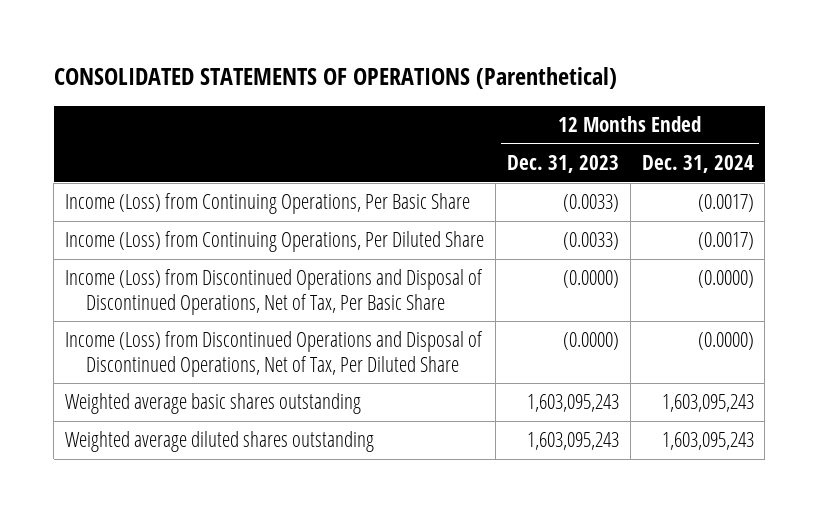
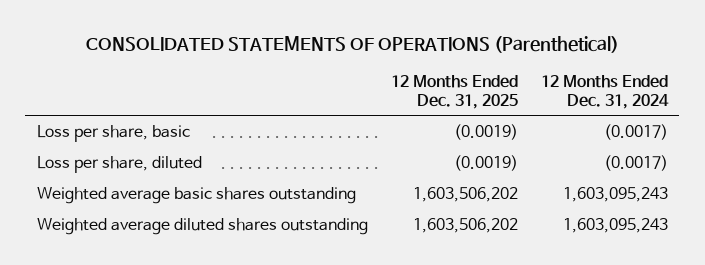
[506,154,619,173] Dec. 31, 2023 -> none
none -> [390,74,518,109] 12 Months Ended Dec. 31, 2025
[64,269,483,315] Income (Loss) from Discontinued Operations and Disposal of Discontinued Operations, Net of Tax, Per Basic Share -> none
[64,331,483,377] Income (Loss) from Discontinued Operations and Disposal of Discontinued Operations, Net of Tax, Per Diluted Share -> none
[64,193,470,215] Income (Loss) from Continuing Operations, Per Basic Share -> [36,125,190,143] Loss per share, basic
[64,231,484,253] Income (Loss) from Continuing Operations, Per Diluted Share -> [36,156,202,174] Loss per share, diluted

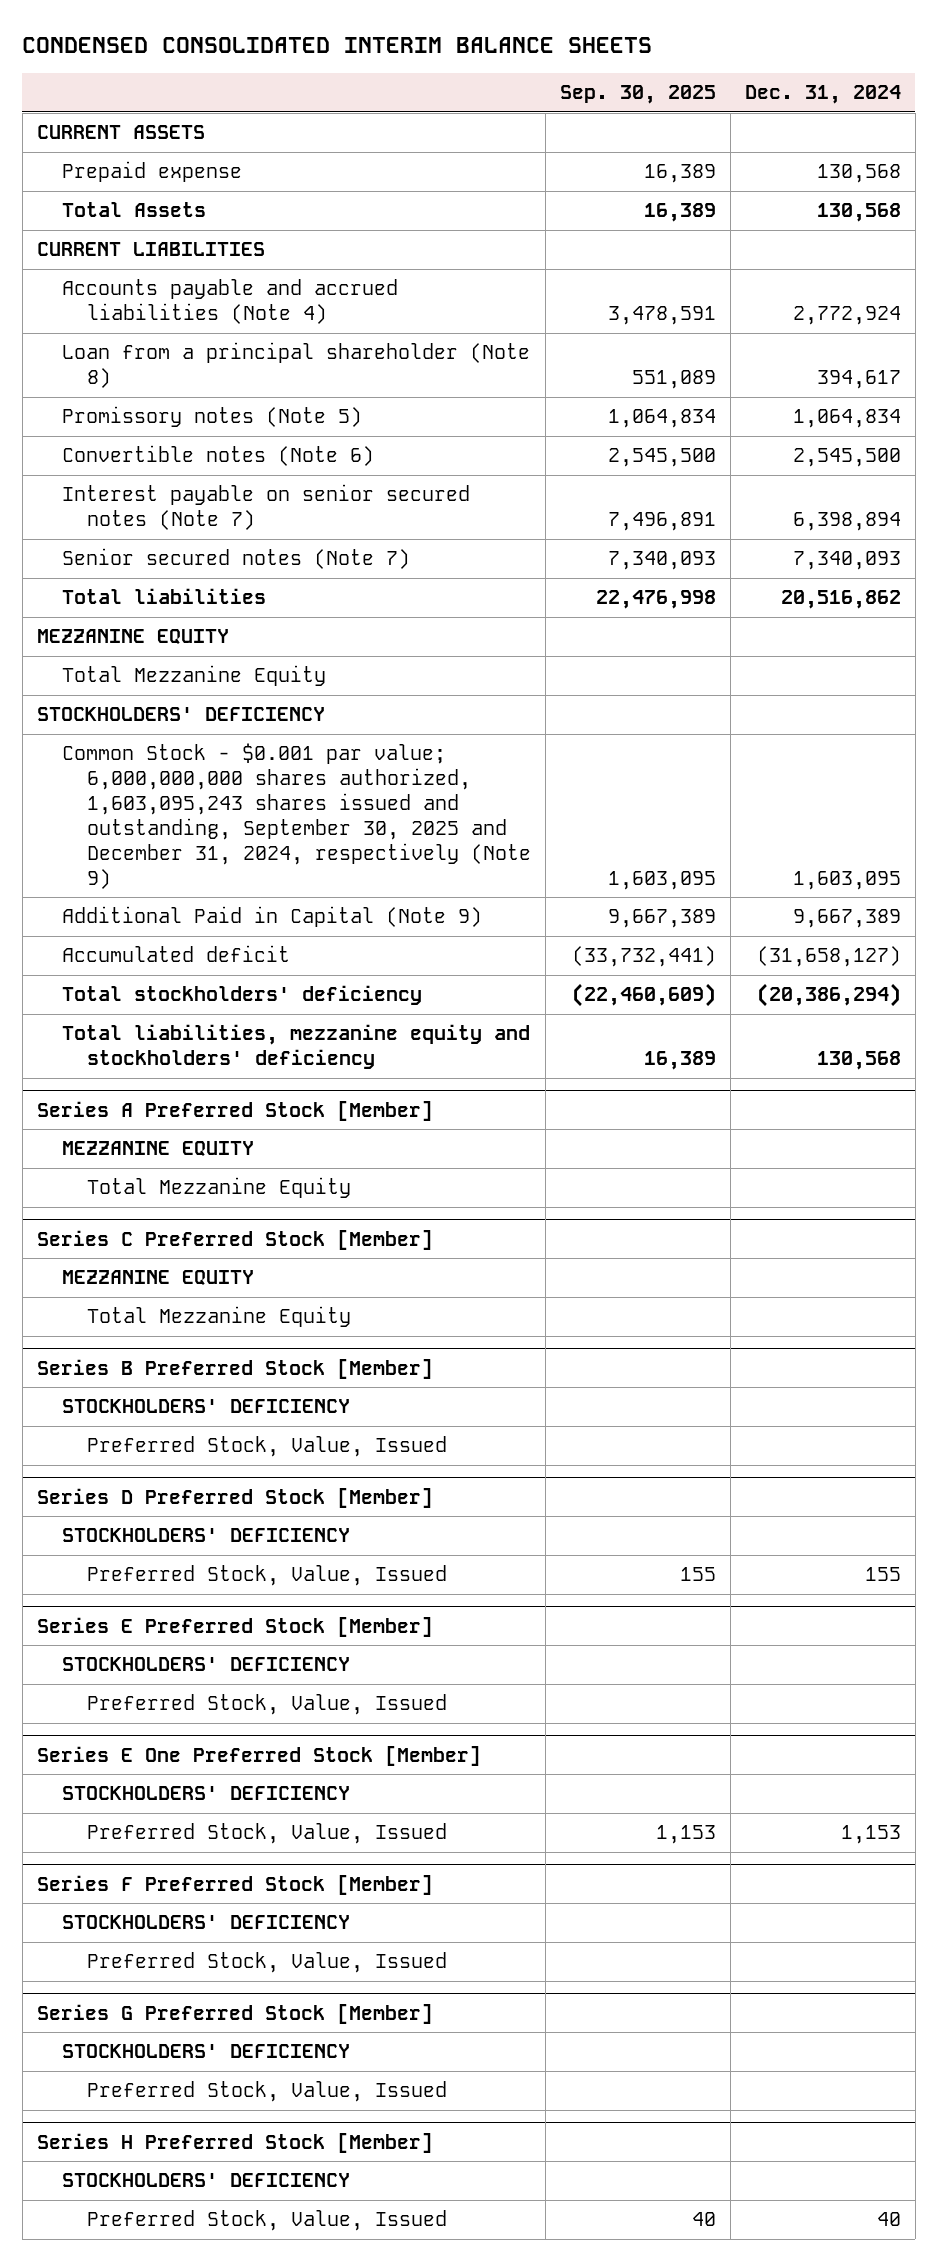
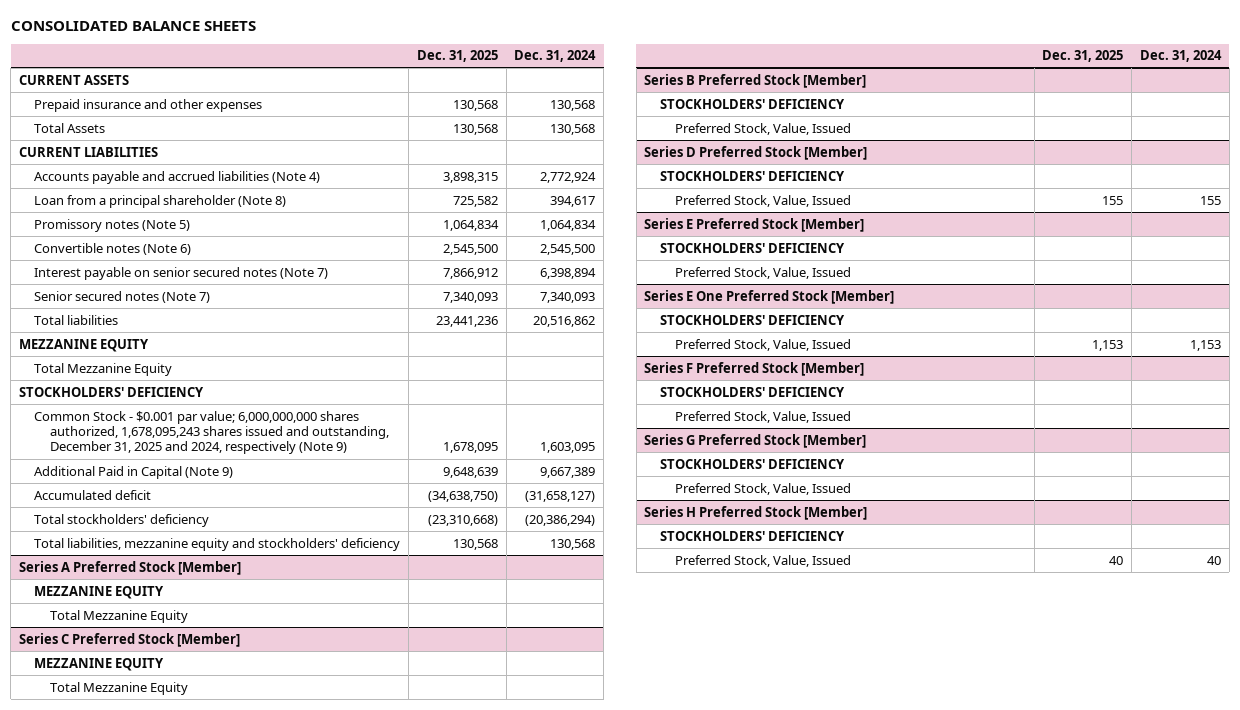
[22,37,653,54] CONDENSED CONSOLIDATED INTERIM BALANCE SHEETS -> [10,20,256,31] CONSOLIDATED BALANCE SHEETS
[559,85,716,105] Sep. 30, 2025 -> none
none -> [416,50,498,63] Dec. 31, 2025
[61,161,242,183] Prepaid expense -> [34,98,263,112] Prepaid insurance and other expenses
[61,743,531,889] Common Stock - $0.001 par value; 6,000,000,000 shares authorized, 1,603,095,243 shares issued and outstanding, September 30, 2025 and December 31, 2024, respectively (Note 9) -> [34,410,389,455] Common Stock - $0.001 par value; 6,000,000,000 shares authorized, 1,678,095,243 shares issued and outstanding, December 31, 2025 and 2024, respectively (Note 9)

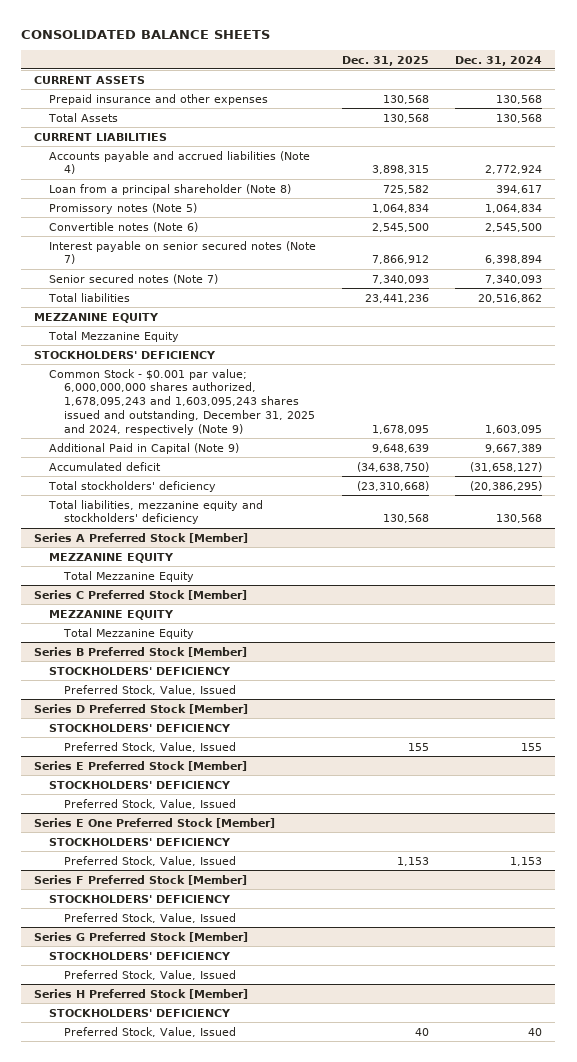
[34,410,389,455] Common Stock - $0.001 par value; 6,000,000,000 shares authorized, 1,678,095,243 shares issued and outstanding, December 31, 2025 and 2024, respectively (Note 9) -> [49,368,315,436] Common Stock - $0.001 par value; 6,000,000,000 shares authorized, 1,678,095,243 and 1,603,095,243 shares issued and outstanding, December 31, 2025 and 2024, respectively (Note 9)
[525,514,596,526] (20,386,294) -> [470,480,543,491] (20,386,295)

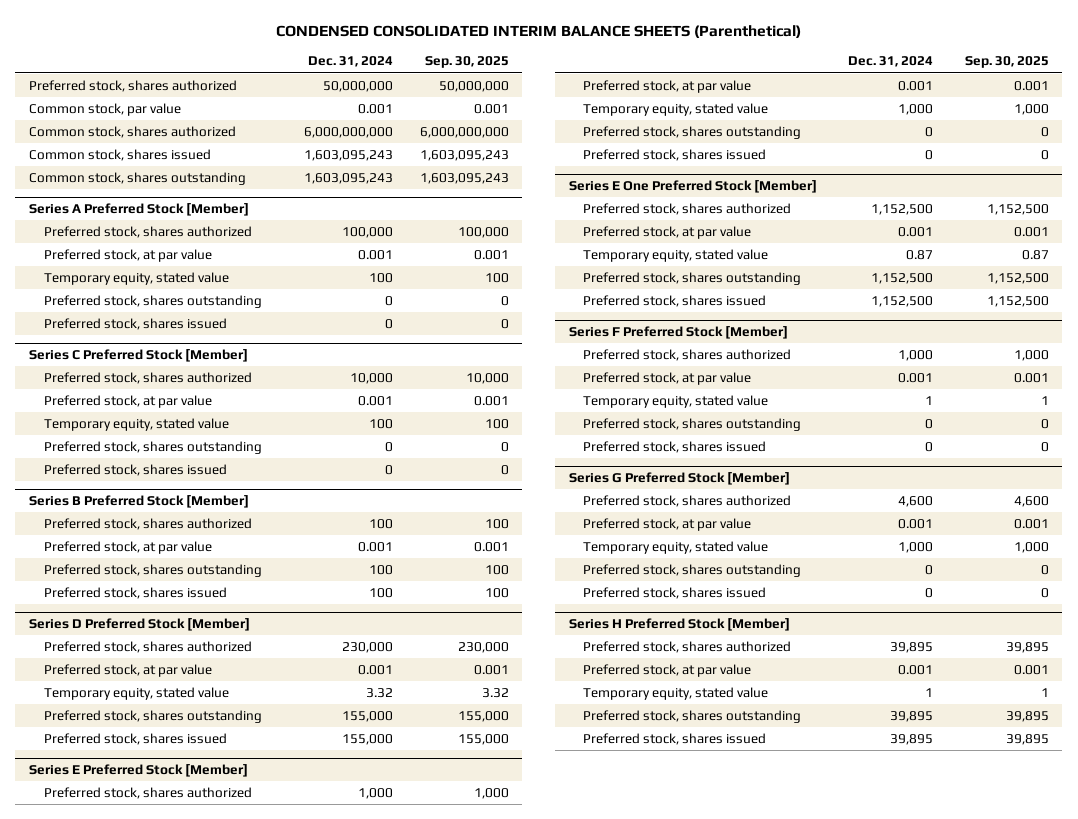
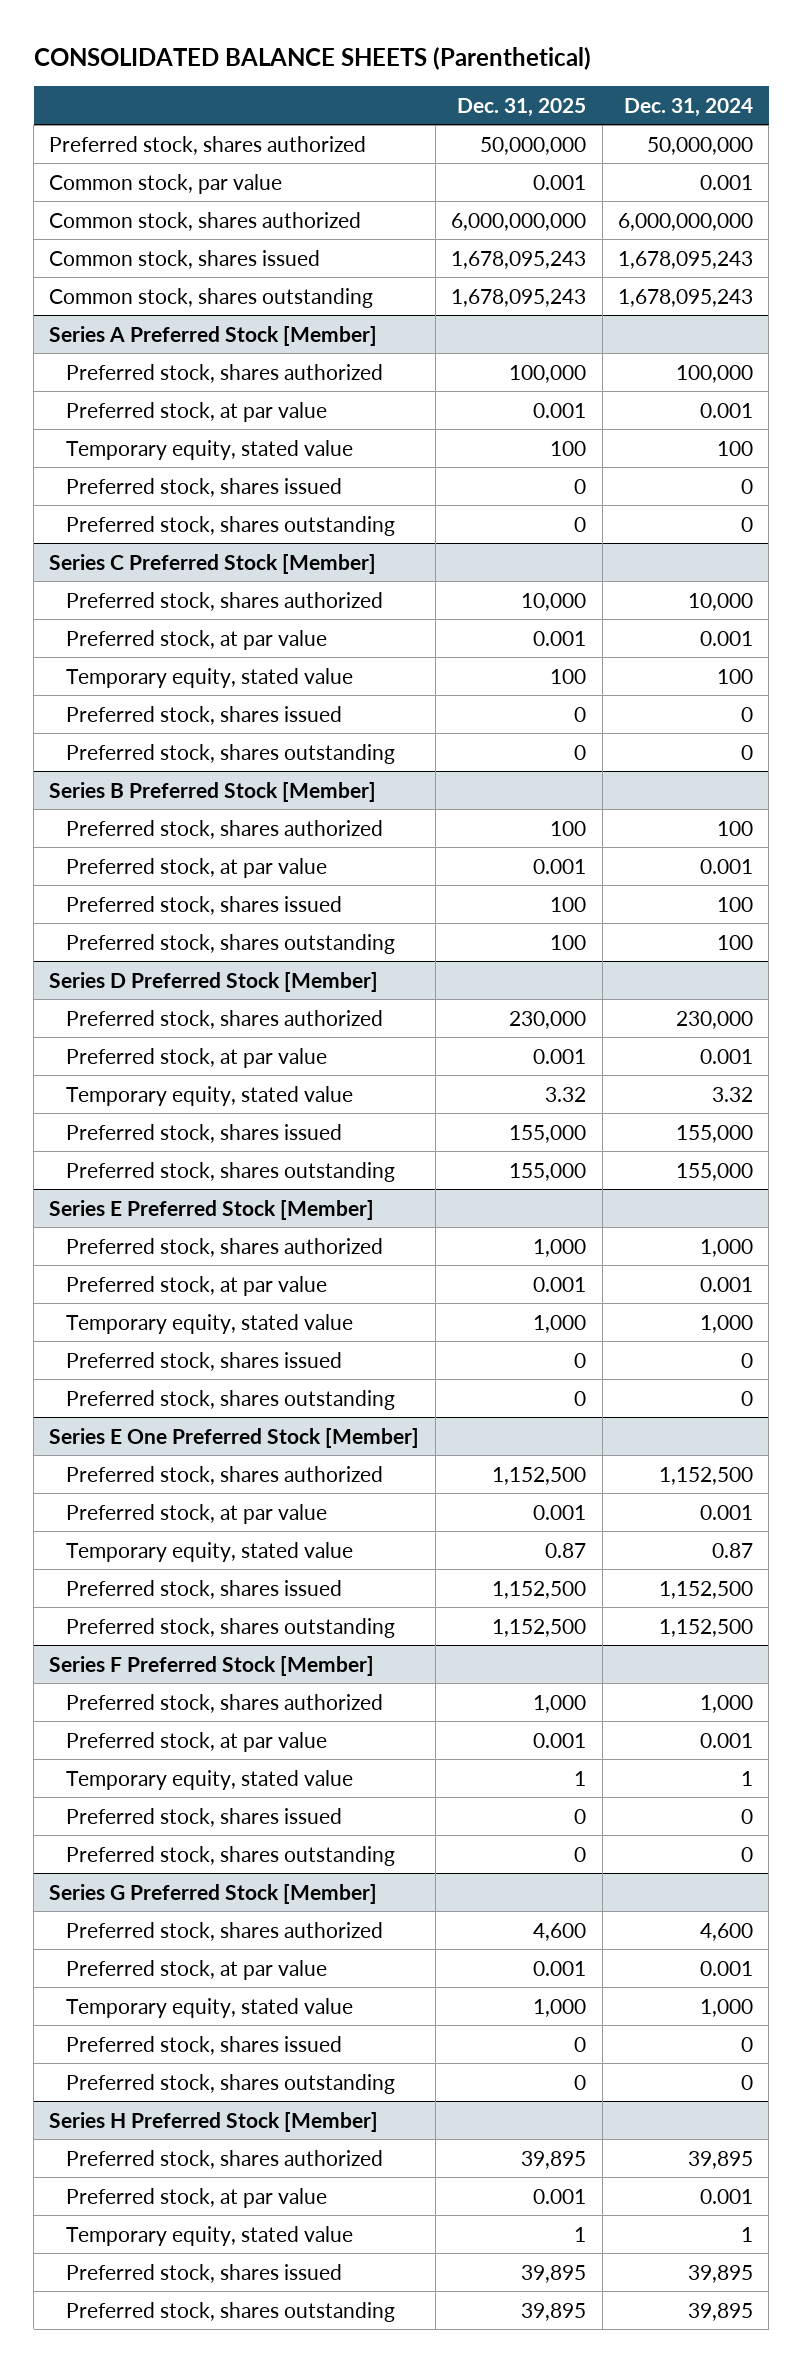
[275,25,801,39] CONDENSED CONSOLIDATED INTERIM BALANCE SHEETS (Parenthetical) -> [33,46,591,70] CONSOLIDATED BALANCE SHEETS (Parenthetical)
[424,56,509,69] Sep. 30, 2025 -> none
none -> [457,97,587,117] Dec. 31, 2025
[303,149,393,161] 1,603,095,243 -> [617,250,753,269] 1,678,095,243
[303,172,393,184] 1,603,095,243 -> [617,288,753,307] 1,678,095,243
[43,294,262,308] Preferred stock, shares outstanding -> [65,515,395,536] Preferred stock, shares outstanding
[43,440,262,454] Preferred stock, shares outstanding -> [65,743,395,764] Preferred stock, shares outstanding
[43,563,262,577] Preferred stock, shares outstanding -> [65,933,395,954] Preferred stock, shares outstanding
[43,709,262,723] Preferred stock, shares outstanding -> [65,1161,395,1182] Preferred stock, shares outstanding
[583,125,802,139] Preferred stock, shares outstanding -> [65,1389,395,1410] Preferred stock, shares outstanding
[583,271,802,285] Preferred stock, shares outstanding -> [65,1617,395,1638] Preferred stock, shares outstanding
[583,417,802,431] Preferred stock, shares outstanding -> [65,1845,395,1866] Preferred stock, shares outstanding
[583,563,802,577] Preferred stock, shares outstanding -> [65,2073,395,2094] Preferred stock, shares outstanding
[583,709,802,723] Preferred stock, shares outstanding -> [65,2301,395,2322] Preferred stock, shares outstanding

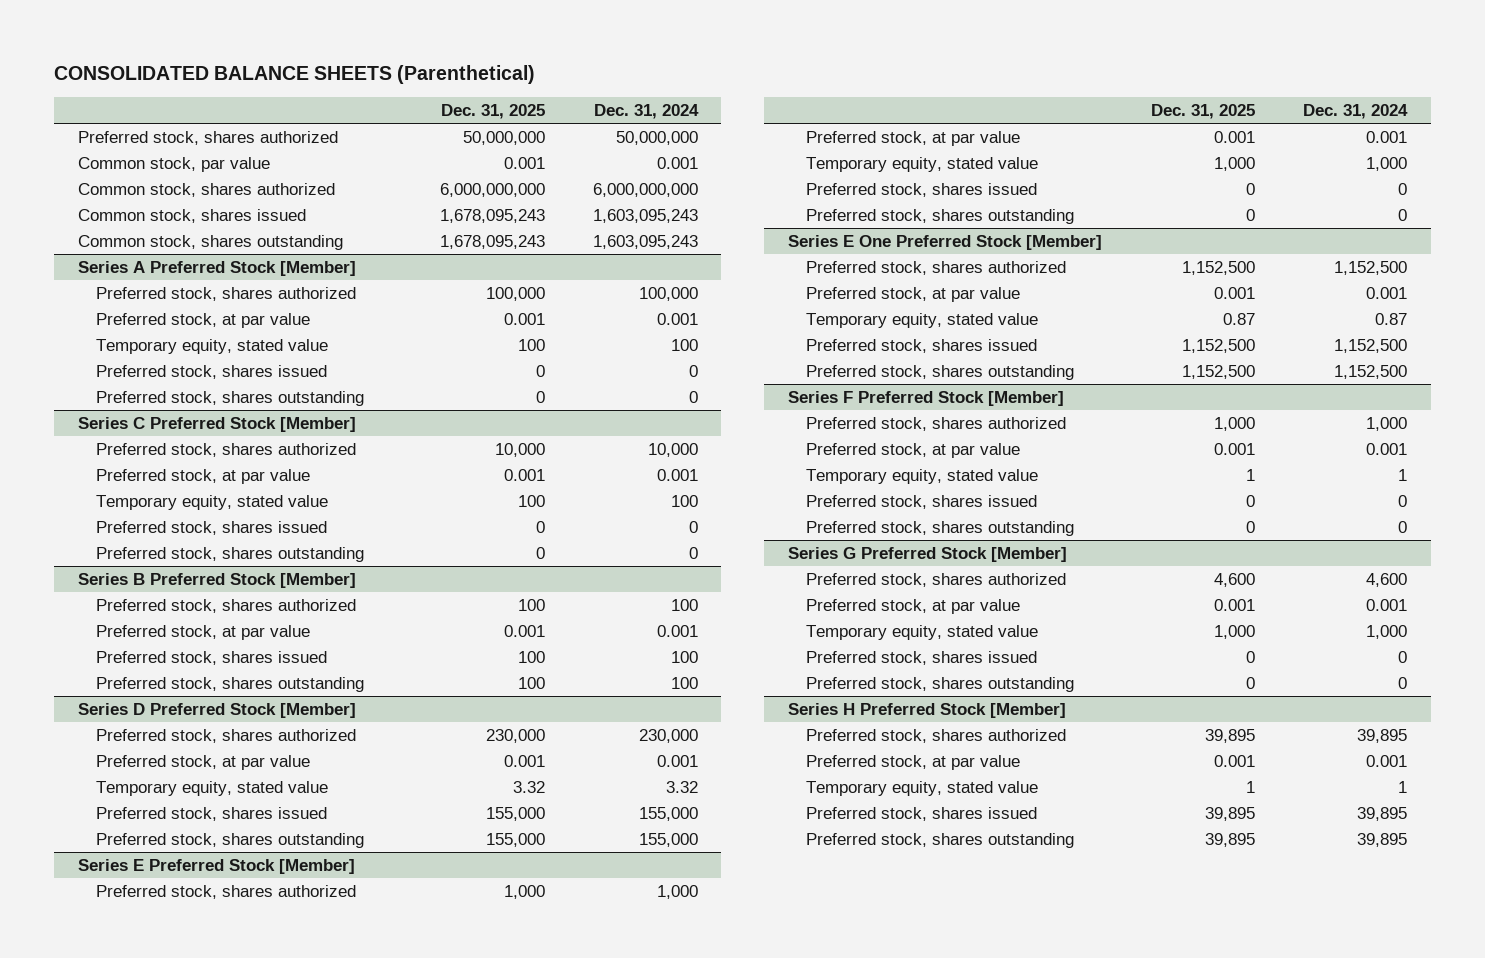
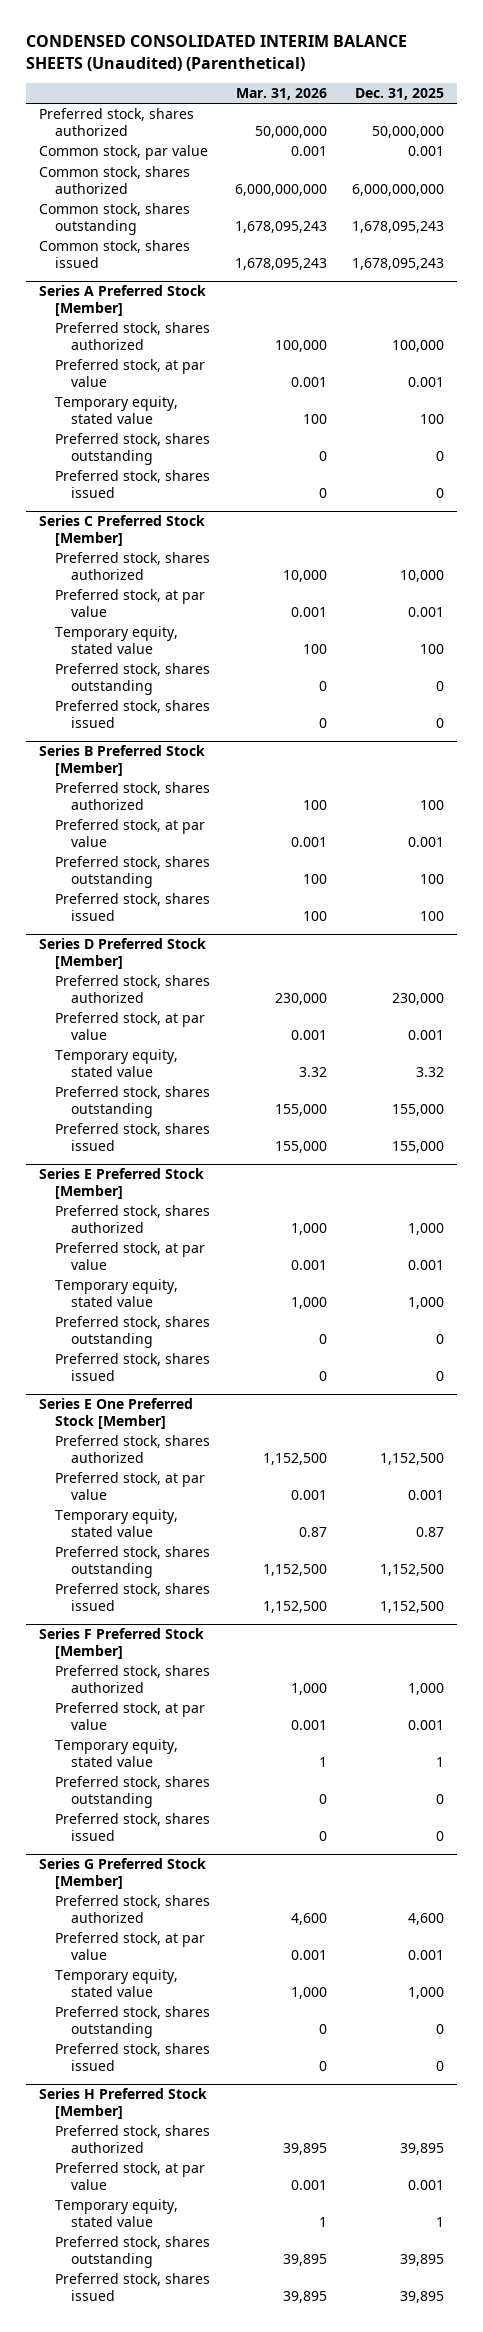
[54,65,536,85] CONSOLIDATED BALANCE SHEETS (Parenthetical) -> [26,35,408,71] CONDENSED CONSOLIDATED INTERIM BALANCE SHEETS (Unaudited) (Parenthetical)
[593,104,699,120] Dec. 31, 2024 -> none
none -> [235,87,327,100] Mar. 31, 2026
[77,208,306,223] Common stock, shares issued -> [38,240,190,268] Common stock, shares issued
[96,364,328,379] Preferred stock, shares issued -> [54,470,210,498] Preferred stock, shares issued
[96,520,328,535] Preferred stock, shares issued -> [54,700,210,728] Preferred stock, shares issued
[96,650,328,665] Preferred stock, shares issued -> [54,893,210,921] Preferred stock, shares issued
[96,806,328,821] Preferred stock, shares issued -> [54,1123,210,1151] Preferred stock, shares issued
[806,182,1038,197] Preferred stock, shares issued -> [54,1353,210,1381] Preferred stock, shares issued
[806,338,1038,353] Preferred stock, shares issued -> [54,1583,210,1611] Preferred stock, shares issued
[806,494,1038,509] Preferred stock, shares issued -> [54,1813,210,1841] Preferred stock, shares issued
[806,650,1038,665] Preferred stock, shares issued -> [54,2043,210,2071] Preferred stock, shares issued
[806,806,1038,821] Preferred stock, shares issued -> [54,2273,210,2301] Preferred stock, shares issued

